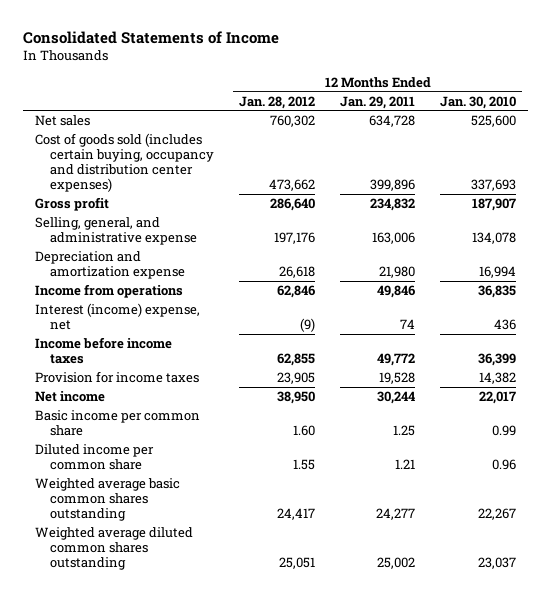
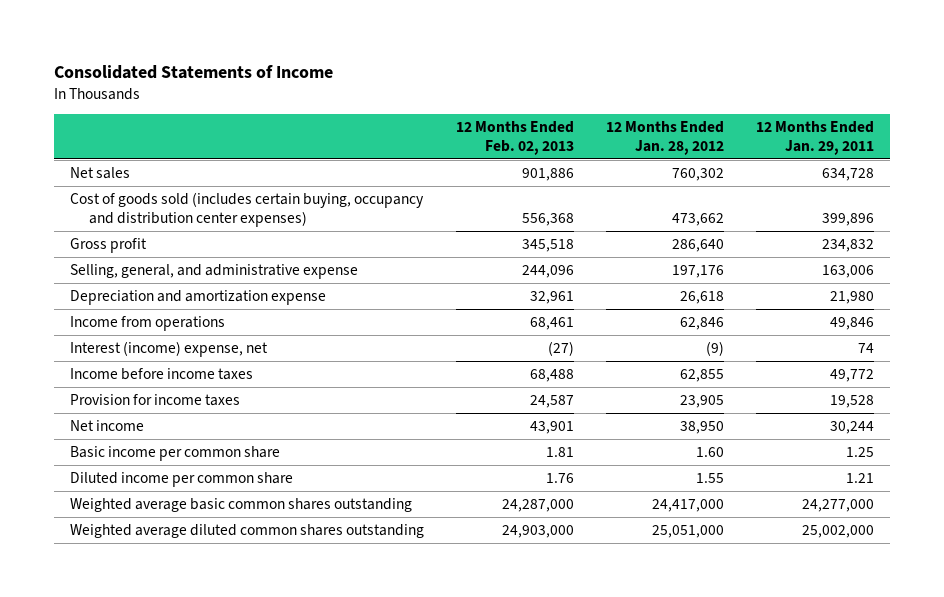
[439,95,516,109] Jan. 30, 2010 -> none
none -> [455,121,574,155] 12 Months Ended Feb. 02, 2013
[277,508,316,521] 24,417 -> [652,499,725,513] 24,417,000
[376,508,416,521] 24,277 -> [802,499,875,513] 24,277,000
[279,557,316,570] 25,051 -> [652,525,725,539] 25,051,000
[377,557,416,570] 25,002 -> [802,525,875,539] 25,002,000

